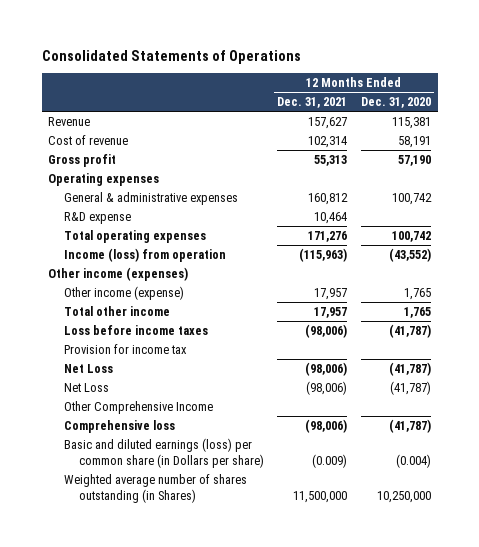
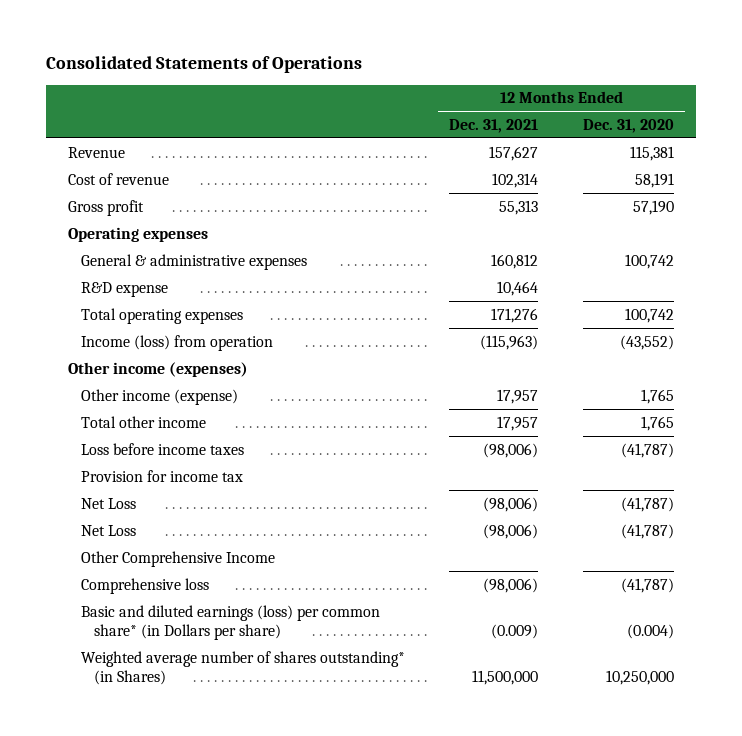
[63,437,264,468] Basic and diluted earnings (loss) per common share (in Dollars per share) -> [80,604,380,640] Basic and diluted earnings (loss) per common share* (in Dollars per share)
[63,473,247,503] Weighted average number of shares outstanding (in Shares) -> [80,650,405,685] Weighted average number of shares outstanding* (in Shares)

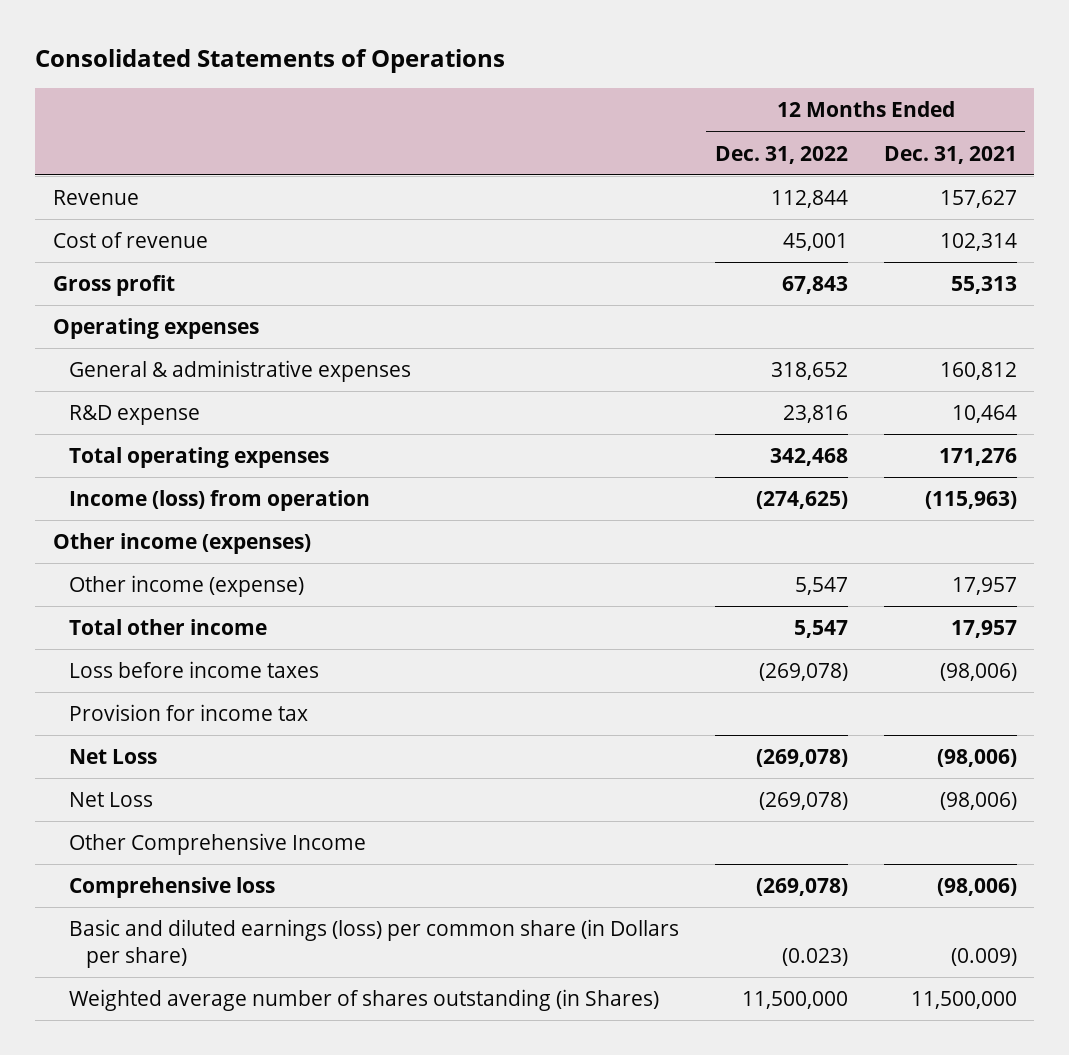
[582,118,674,133] Dec. 31, 2020 -> none
none -> [714,145,848,164] Dec. 31, 2022
[80,604,380,640] Basic and diluted earnings (loss) per common share* (in Dollars per share) -> [69,919,680,969] Basic and diluted earnings (loss) per common share (in Dollars per share)
[80,650,405,685] Weighted average number of shares outstanding* (in Shares) -> [69,989,660,1012] Weighted average number of shares outstanding (in Shares)

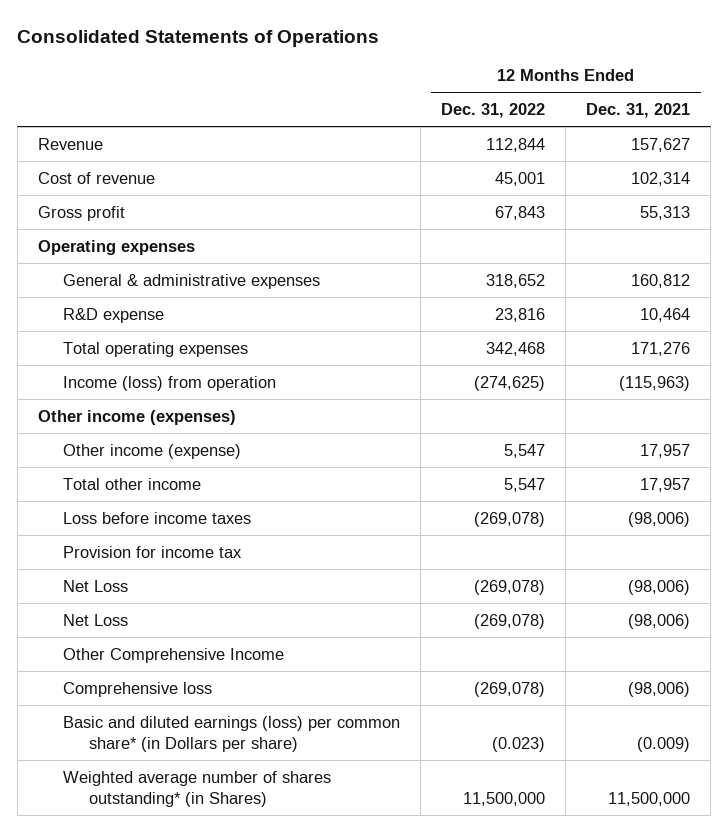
[69,919,680,969] Basic and diluted earnings (loss) per common share (in Dollars per share) -> [63,715,401,752] Basic and diluted earnings (loss) per common share* (in Dollars per share)
[69,989,660,1012] Weighted average number of shares outstanding (in Shares) -> [63,770,332,807] Weighted average number of shares outstanding* (in Shares)

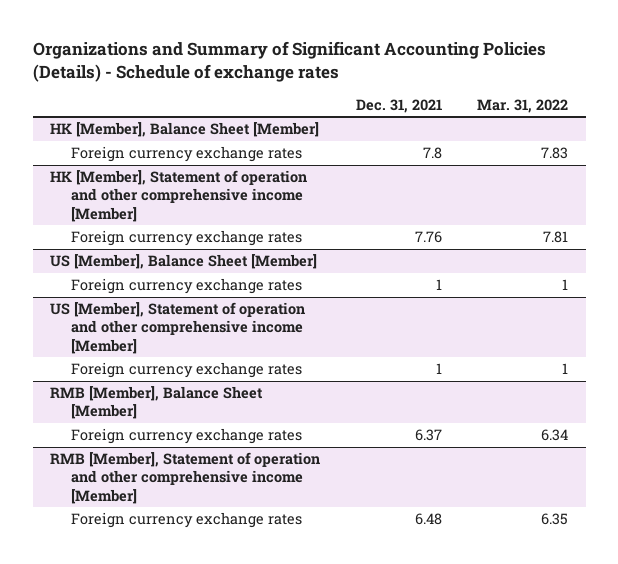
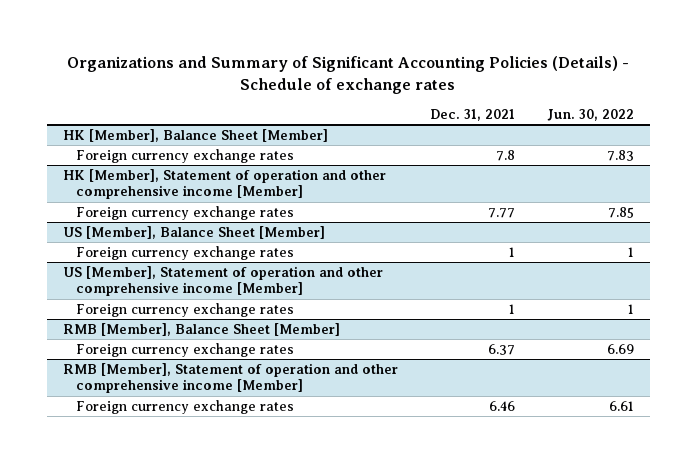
[477,98,569,113] Mar. 31, 2022 -> none
none -> [546,108,634,121] Jun. 30, 2022
[414,231,442,244] 7.76 -> [488,207,516,218] 7.77
[414,513,442,526] 6.48 -> [489,400,516,411] 6.46

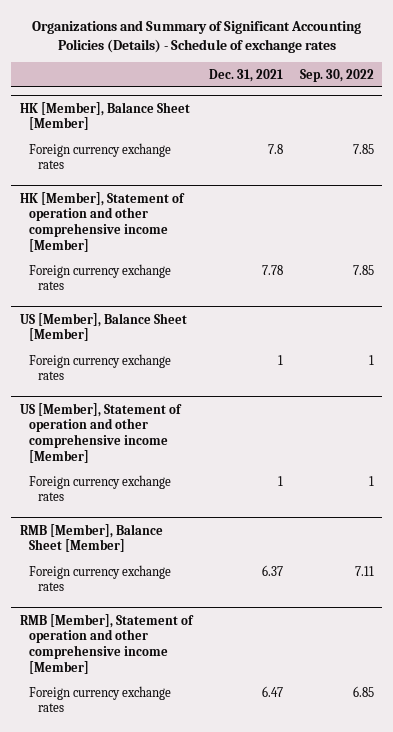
[546,108,634,121] Jun. 30, 2022 -> none
none -> [299,68,374,82] Sep. 30, 2022
[488,207,516,218] 7.77 -> [261,264,283,275] 7.78
[489,400,516,411] 6.46 -> [261,685,283,697] 6.47

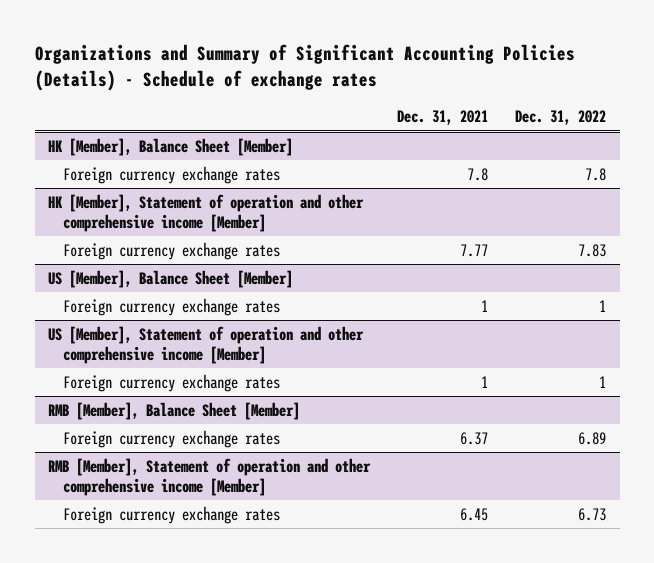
[299,68,374,82] Sep. 30, 2022 -> none
none -> [515,110,607,126] Dec. 31, 2022
[261,264,283,275] 7.78 -> [460,243,489,257] 7.77
[261,685,283,697] 6.47 -> [460,507,489,521] 6.45

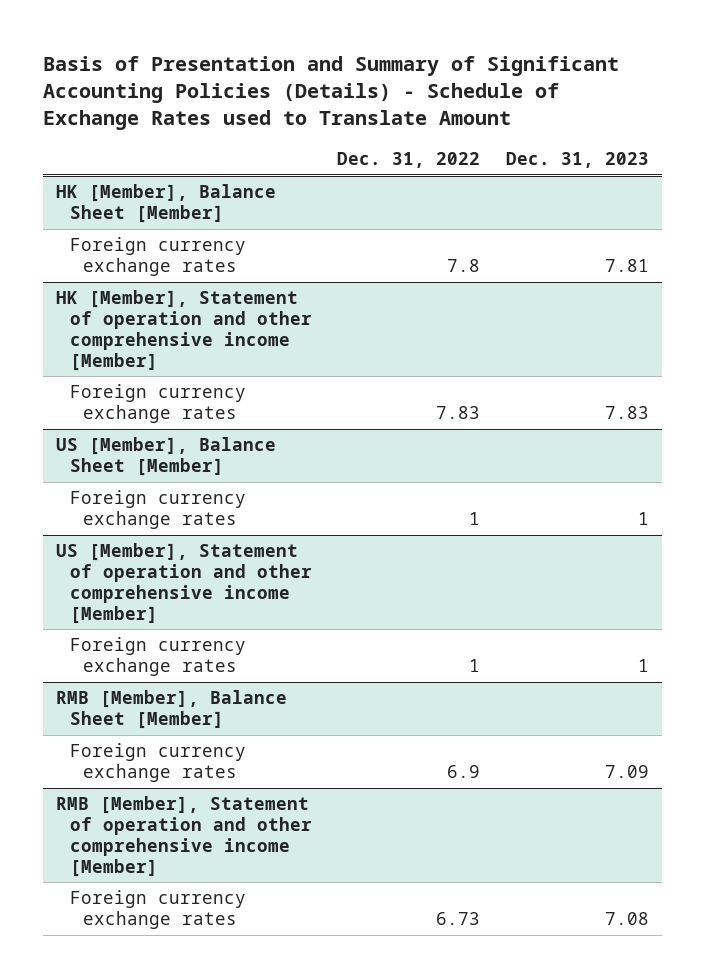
[34,44,575,91] Organizations and Summary of Significant Accounting Policies (Details) - Schedule of exchange rates -> [43,55,620,131] Basis of Presentation and Summary of Significant Accounting Policies (Details) - Schedule of Exchange Rates used to Translate Amount
[397,110,489,126] Dec. 31, 2021 -> none
none -> [506,152,650,169] Dec. 31, 2023
[578,431,607,445] 6.89 -> [447,765,481,779] 6.9

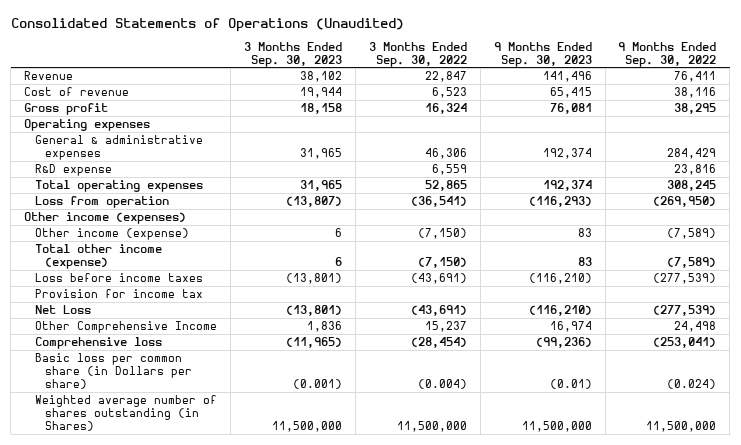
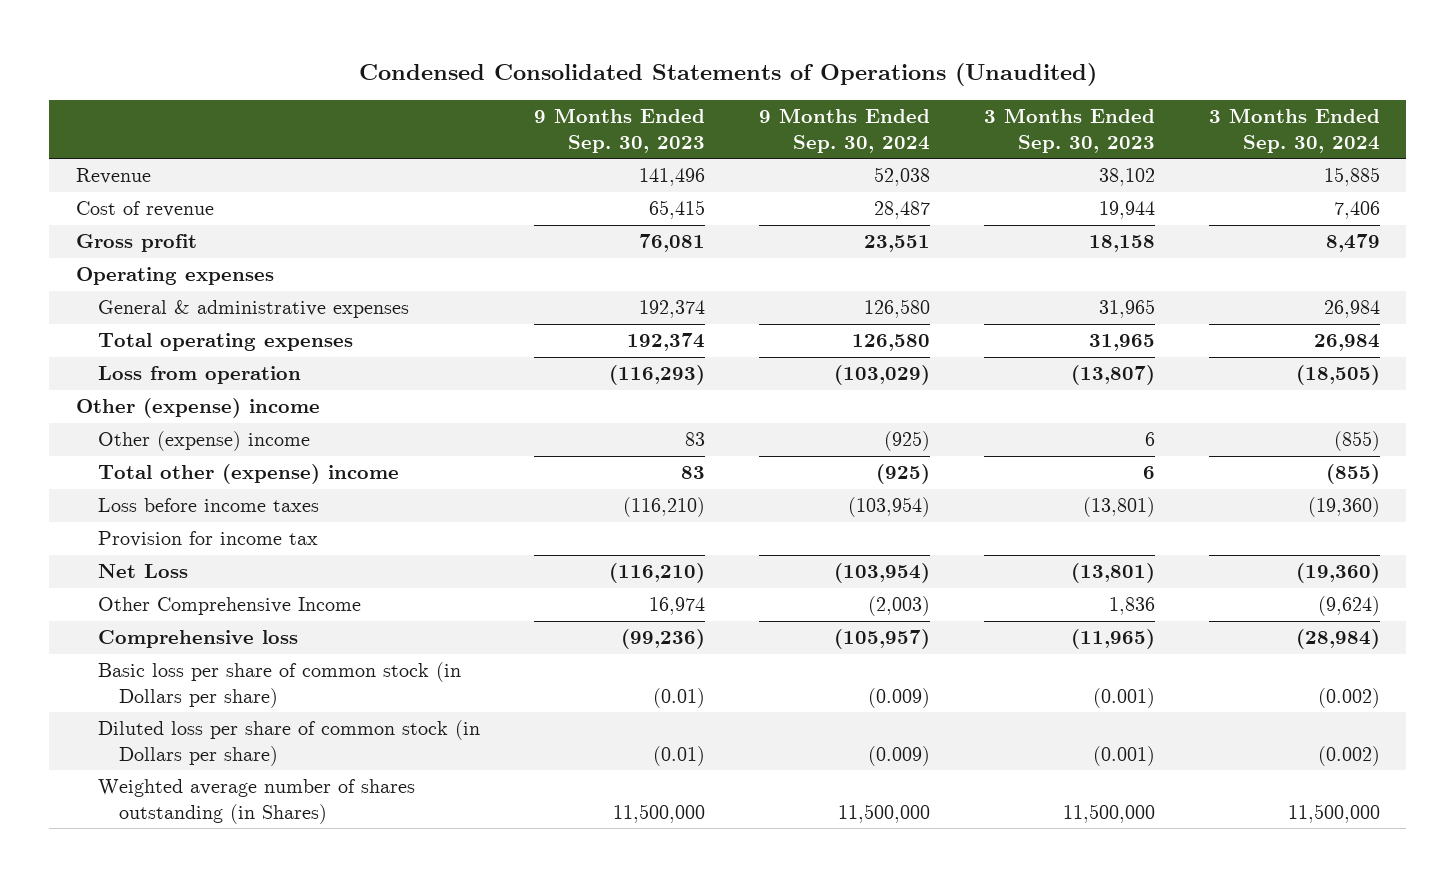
[10,17,404,32] Consolidated Statements of Operations (Unaudited) -> [358,62,1097,86] Condensed Consolidated Statements of Operations (Unaudited)
[368,41,467,67] 3 Months Ended Sep. 30, 2022 -> none
[618,41,717,67] 9 Months Ended Sep. 30, 2022 -> none
none -> [758,107,930,153] 9 Months Ended Sep. 30, 2024
none -> [1208,107,1380,153] 3 Months Ended Sep. 30, 2024
[34,164,112,177] R&D expense -> none
[24,212,187,225] Other income (expenses) -> [76,398,321,419] Other (expense) income
[34,228,189,241] Other income (expense) -> [97,431,310,452] Other (expense) income
[34,244,162,269] Total other income (expense) -> [97,464,399,485] Total other (expense) income
[34,353,193,389] Basic loss per common share (in Dollars per share) -> [97,662,461,708] Basic loss per share of common stock (in Dollars per share)
none -> [97,720,480,766] Diluted loss per share of common stock (in Dollars per share)

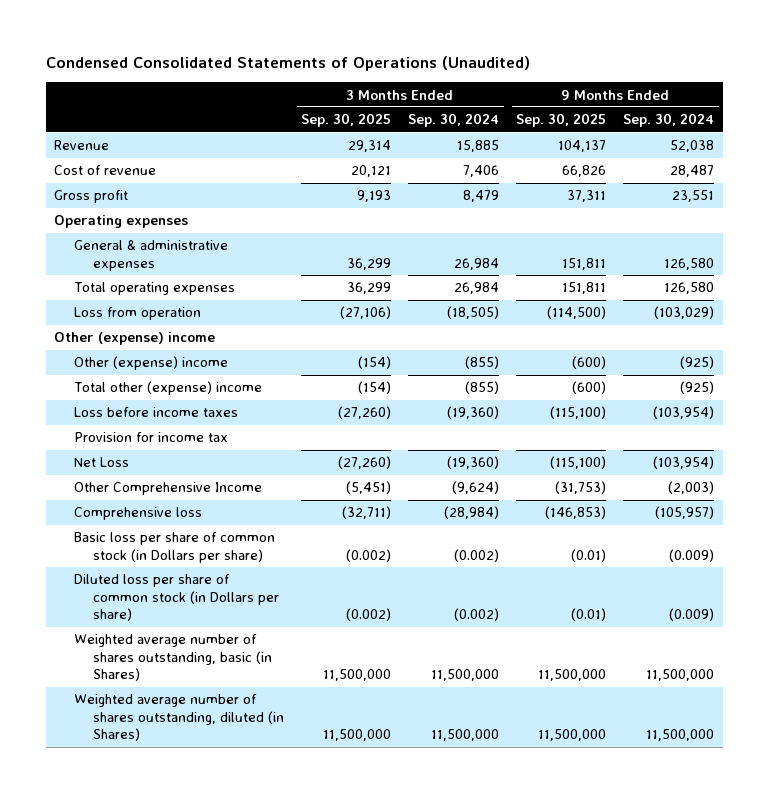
[533,107,705,153] 9 Months Ended Sep. 30, 2023 -> none
[983,107,1155,153] 3 Months Ended Sep. 30, 2023 -> none
none -> [301,113,392,128] Sep. 30, 2025
none -> [516,113,607,128] Sep. 30, 2025
[97,779,415,824] Weighted average number of shares outstanding (in Shares) -> [73,634,273,682] Weighted average number of shares outstanding, basic (in Shares)
none -> [73,694,285,742] Weighted average number of shares outstanding, diluted (in Shares)

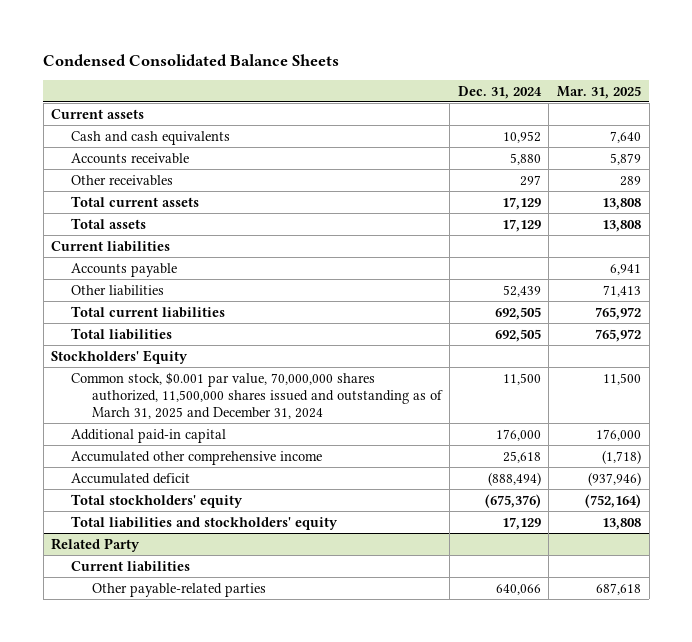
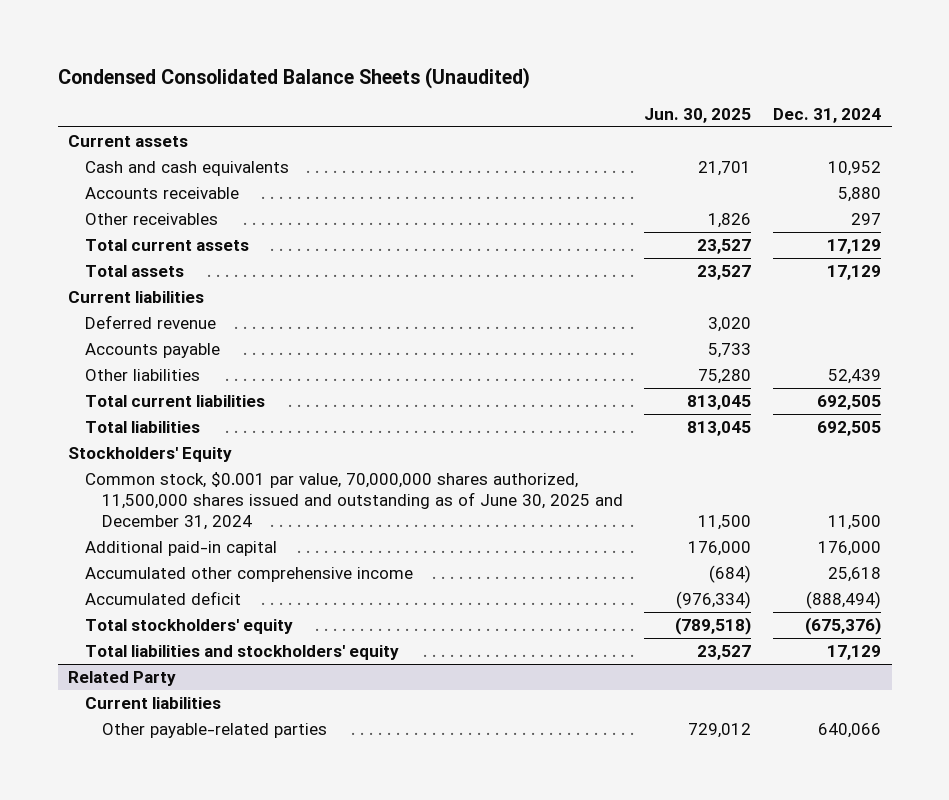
[43,53,340,66] Condensed Consolidated Balance Sheets -> [57,66,530,89] Condensed Consolidated Balance Sheets (Unaudited)
[557,85,642,99] Mar. 31, 2025 -> none
none -> [644,107,752,123] Jun. 30, 2025
none -> [85,314,217,329] Deferred revenue
[71,371,443,419] Common stock, $0.001 par value, 70,000,000 shares authorized, 11,500,000 shares issued and outstanding as of March 31, 2025 and December 31, 2024 -> [85,471,623,530] Common stock, $0.001 par value, 70,000,000 shares authorized, 11,500,000 shares issued and outstanding as of June 30, 2025 and December 31, 2024

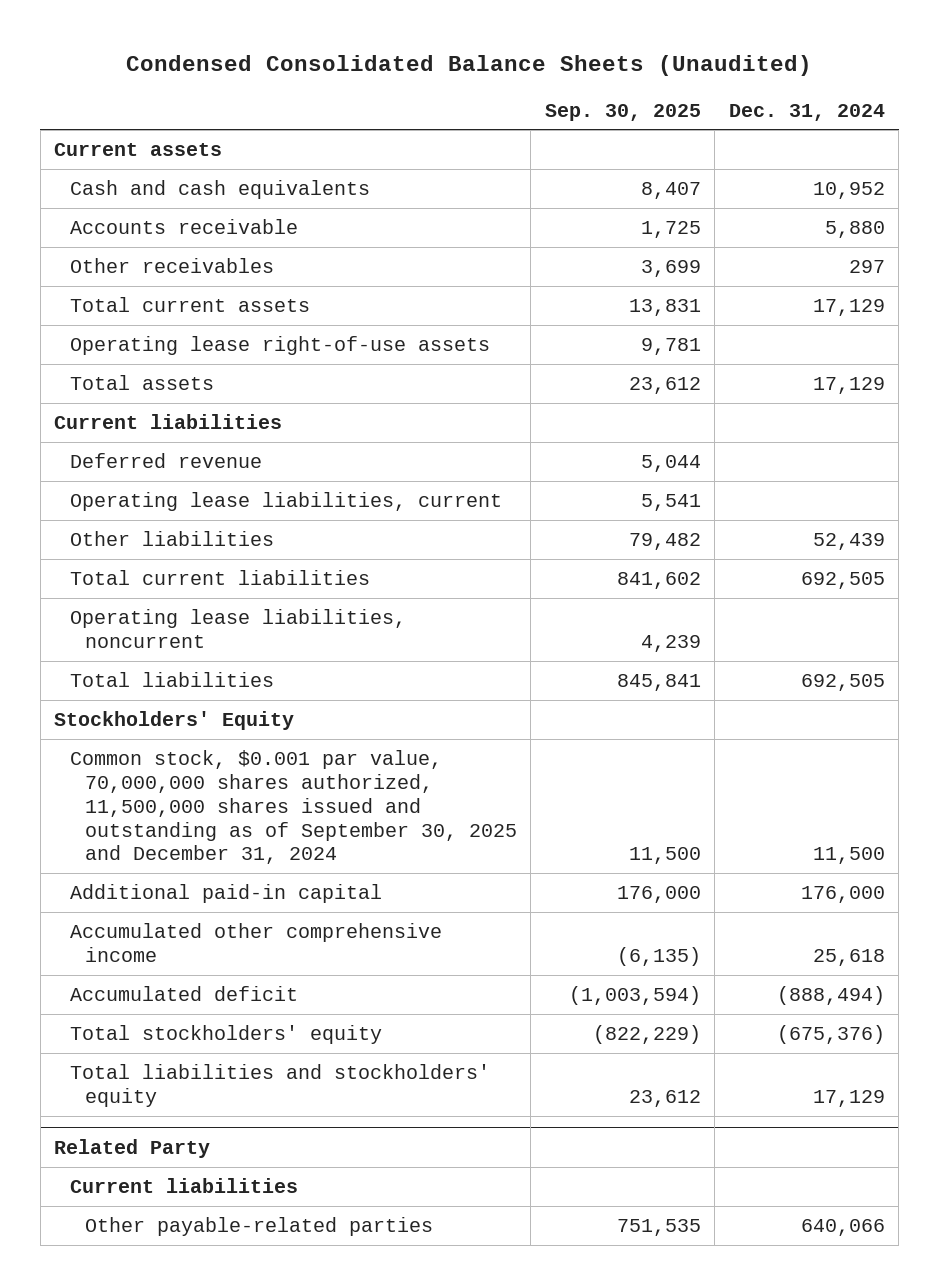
[644,107,752,123] Jun. 30, 2025 -> none
none -> [544,103,701,121] Sep. 30, 2025
none -> [69,335,490,355] Operating lease right-of-use assets
[85,342,221,358] Accounts payable -> none
none -> [69,491,502,511] Operating lease liabilities, current
none -> [69,608,406,648] Operating lease liabilities, noncurrent
[85,471,623,530] Common stock, $0.001 par value, 70,000,000 shares authorized, 11,500,000 shares issued and outstanding as of June 30, 2025 and December 31, 2024 -> [69,749,518,865] Common stock, $0.001 par value, 70,000,000 shares authorized, 11,500,000 shares issued and outstanding as of September 30, 2025 and December 31, 2024

